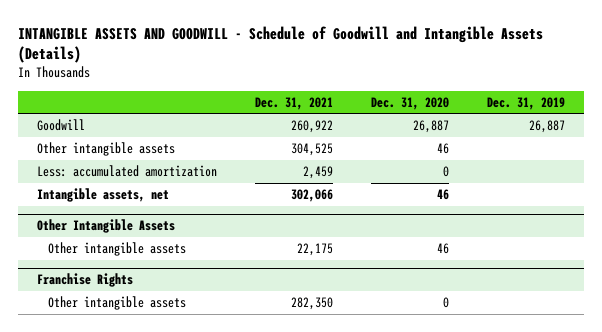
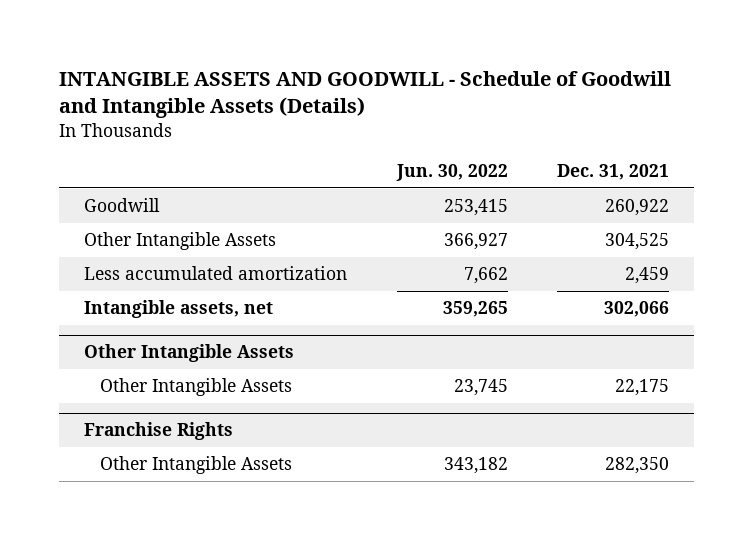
[370,96,449,110] Dec. 31, 2020 -> none
[486,96,565,110] Dec. 31, 2019 -> none
none -> [395,164,508,182] Jun. 30, 2022
[37,142,176,157] Other intangible assets -> [84,232,277,251] Other Intangible Assets
[37,165,218,178] Less: accumulated amortization -> [84,266,348,281] Less accumulated amortization
[48,242,187,257] Other intangible assets -> [99,378,292,397] Other Intangible Assets
[48,296,187,311] Other intangible assets -> [99,456,292,475] Other Intangible Assets

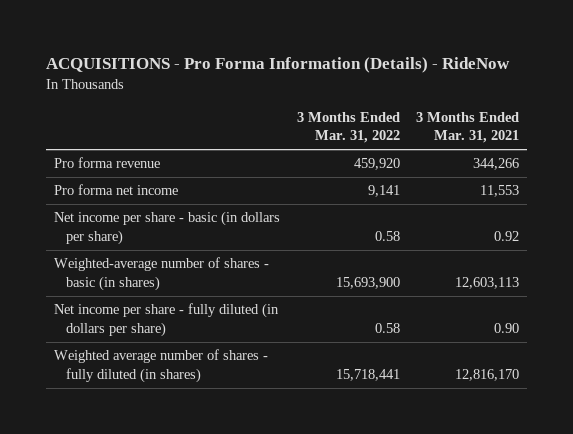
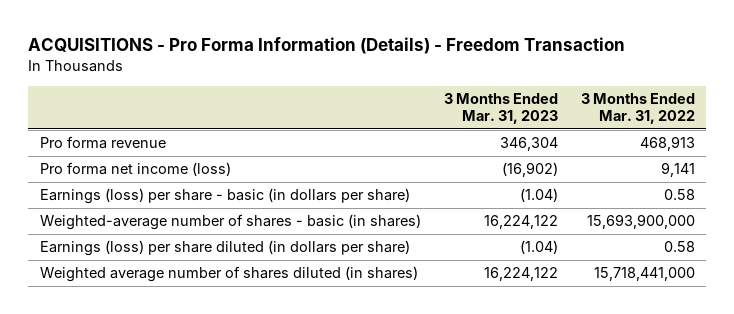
[46,57,511,74] ACQUISITIONS - Pro Forma Information (Details) - RideNow -> [28,37,626,55] ACQUISITIONS - Pro Forma Information (Details) - Freedom Transaction
[415,112,519,144] 3 Months Ended Mar. 31, 2021 -> none
none -> [443,92,558,124] 3 Months Ended Mar. 31, 2023
[353,158,400,171] 459,920 -> [639,136,695,152] 468,913
[54,184,179,196] Pro forma net income -> [39,162,231,177] Pro forma net income (loss)
[54,211,281,245] Net income per share - basic (in dollars per share) -> [39,188,410,205] Earnings (loss) per share - basic (in dollars per share)
[335,276,400,289] 15,693,900 -> [586,214,695,230] 15,693,900,000
[54,303,280,337] Net income per share - fully diluted (in dollars per share) -> [39,240,410,257] Earnings (loss) per share diluted (in dollars per share)
[54,349,269,383] Weighted average number of shares - fully diluted (in shares) -> [39,266,418,283] Weighted average number of shares diluted (in shares)
[335,368,400,381] 15,718,441 -> [593,267,695,282] 15,718,441,000

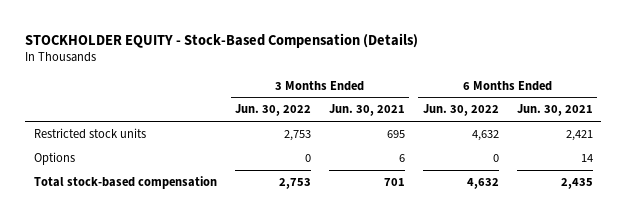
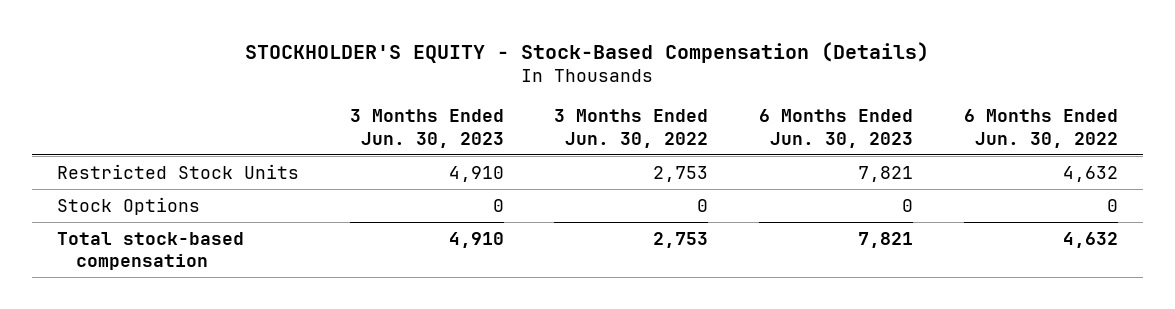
[25,32,419,48] STOCKHOLDER EQUITY - Stock-Based Compensation (Details) -> [245,41,930,63] STOCKHOLDER'S EQUITY - Stock-Based Compensation (Details)
[328,104,405,117] Jun. 30, 2021 -> none
[516,104,593,117] Jun. 30, 2021 -> none
none -> [349,109,504,148] 3 Months Ended Jun. 30, 2023
none -> [759,109,914,148] 6 Months Ended Jun. 30, 2023
[34,127,147,139] Restricted stock units -> [57,163,300,179] Restricted Stock Units
[34,151,76,165] Options -> [57,196,201,215] Stock Options

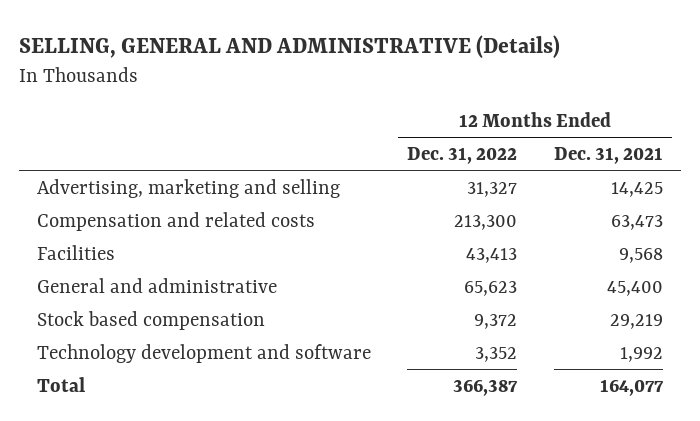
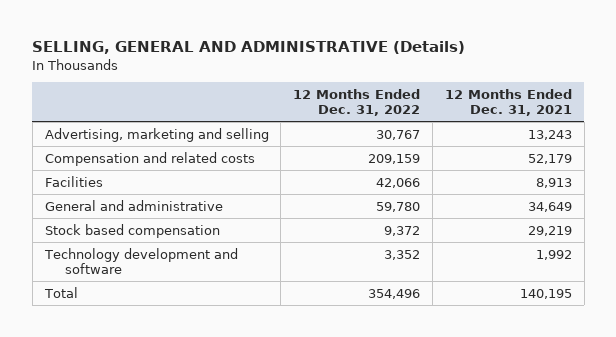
[467,181,518,197] 31,327 -> [376,129,421,140] 30,767
[610,181,663,197] 14,425 -> [527,129,572,140] 13,243
[454,214,518,230] 213,300 -> [368,153,421,164] 209,159
[610,214,663,230] 63,473 -> [527,153,572,164] 52,179
[466,247,518,263] 43,413 -> [376,177,421,188] 42,066
[618,247,663,263] 9,568 -> [535,177,572,188] 8,913
[464,280,518,296] 65,623 -> [376,201,421,212] 59,780
[606,280,663,296] 45,400 -> [527,201,572,212] 34,649
[453,378,519,396] 366,387 -> [368,288,421,299] 354,496
[599,378,664,396] 164,077 -> [519,288,572,299] 140,195

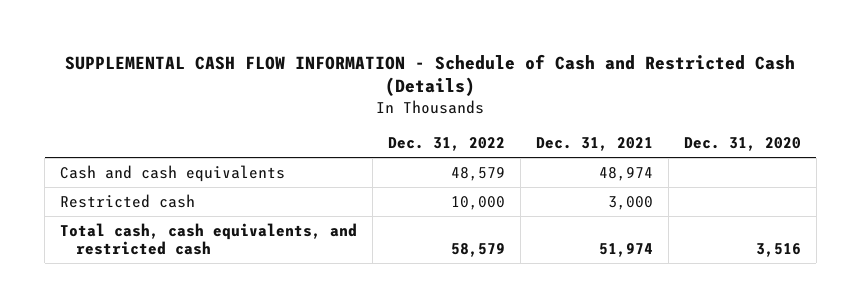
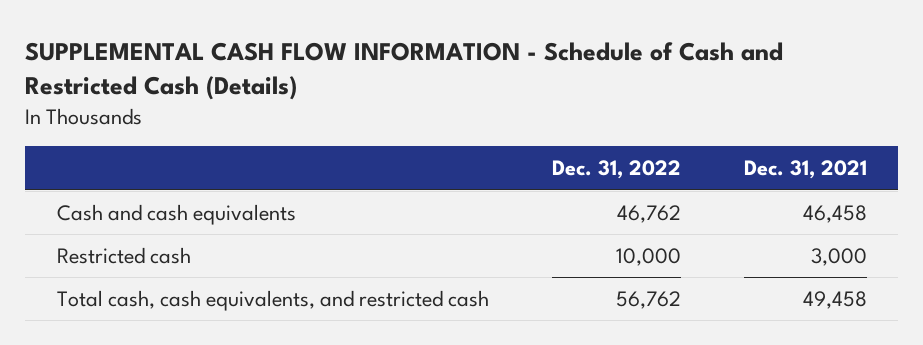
[683,137,801,152] Dec. 31, 2020 -> none
[450,166,505,181] 48,579 -> [616,204,681,223] 46,762
[598,166,653,181] 48,974 -> [802,204,867,223] 46,458
[450,242,505,257] 58,579 -> [615,290,681,309] 56,762
[598,242,653,257] 51,974 -> [802,290,867,309] 49,458

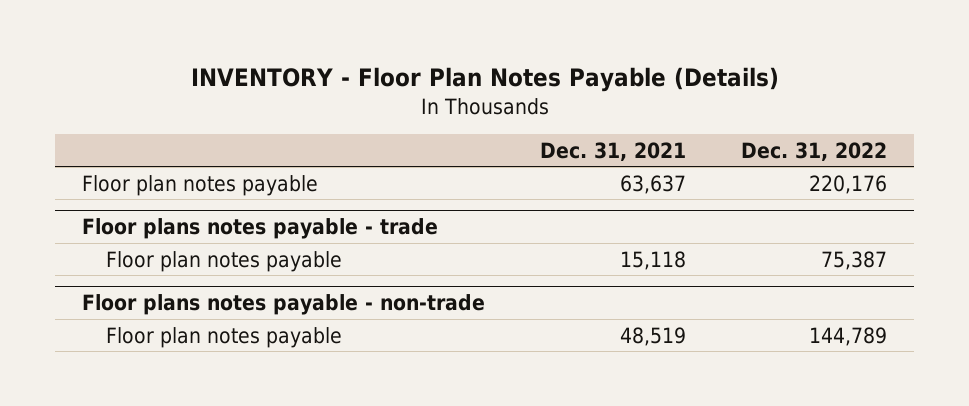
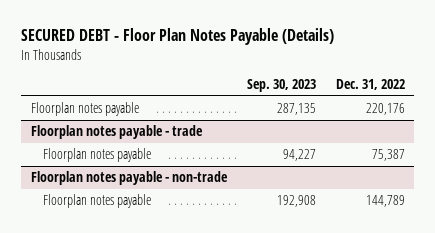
[190,67,779,93] INVENTORY - Floor Plan Notes Payable (Details) -> [20,28,334,46] SECURED DEBT - Floor Plan Notes Payable (Details)
[540,141,687,161] Dec. 31, 2021 -> none
none -> [246,79,316,93] Sep. 30, 2023
[82,174,319,196] Floor plan notes payable -> [30,102,139,117] Floorplan notes payable
[82,218,439,240] Floor plans notes payable - trade -> [30,125,203,140] Floorplan notes payable - trade
[105,250,342,272] Floor plan notes payable -> [43,148,152,163] Floorplan notes payable
[82,294,486,316] Floor plans notes payable - non-trade -> [30,171,228,186] Floorplan notes payable - non-trade
[105,326,342,348] Floor plan notes payable -> [43,194,152,209] Floorplan notes payable

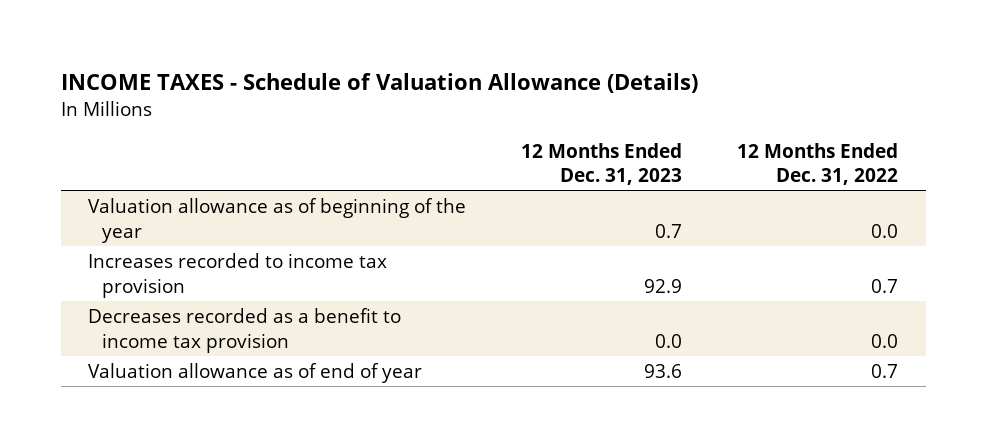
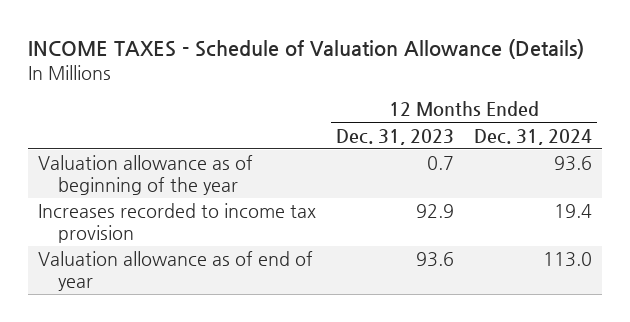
[737,142,899,186] 12 Months Ended Dec. 31, 2022 -> none
none -> [474,128,593,145] Dec. 31, 2024
[88,308,402,353] Decreases recorded as a benefit to income tax provision -> none

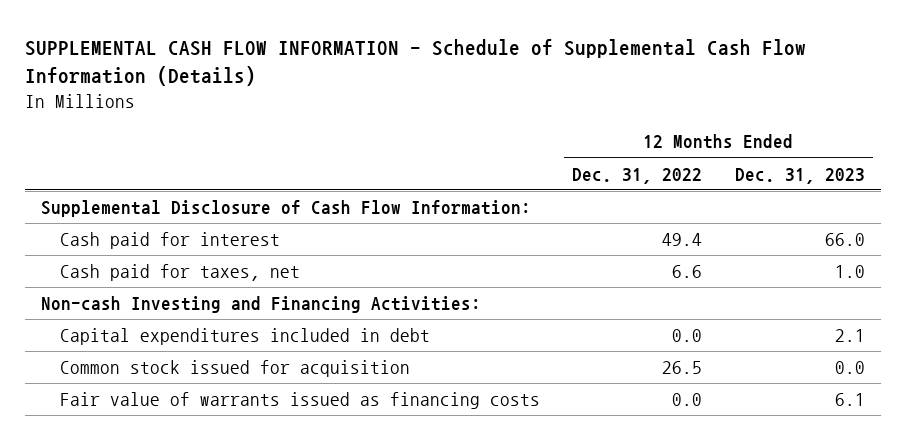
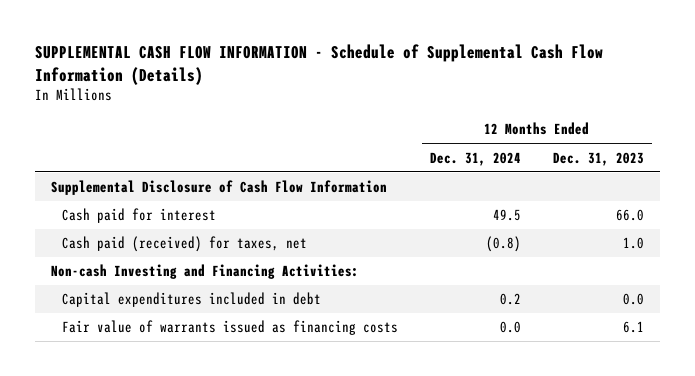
[572,167,703,184] Dec. 31, 2022 -> none
none -> [430,151,522,166] Dec. 31, 2024
[41,200,532,218] Supplemental Disclosure of Cash Flow Information: -> [51,180,388,196] Supplemental Disclosure of Cash Flow Information
[59,264,300,282] Cash paid for taxes, net -> [62,236,308,253] Cash paid (received) for taxes, net
[59,360,410,378] Common stock issued for acquisition -> none
[834,329,865,343] 2.1 -> [622,293,644,306] 0.0

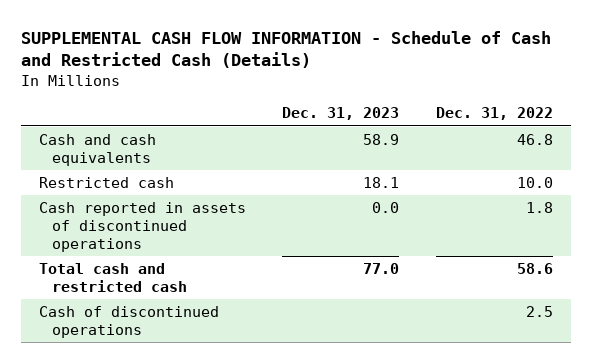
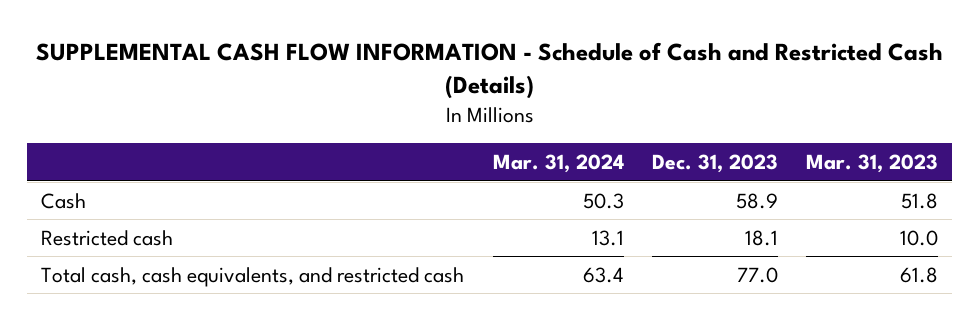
[435,107,553,121] Dec. 31, 2022 -> none
none -> [492,153,624,173] Mar. 31, 2024
none -> [806,153,939,173] Mar. 31, 2023
[39,133,157,167] Cash and cash equivalents -> [41,192,87,209] Cash
[39,201,247,253] Cash reported in assets of discontinued operations -> none
[39,305,220,339] Cash of discontinued operations -> none
[39,262,188,293] Total cash and restricted cash -> [41,266,465,287] Total cash, cash equivalents, and restricted cash

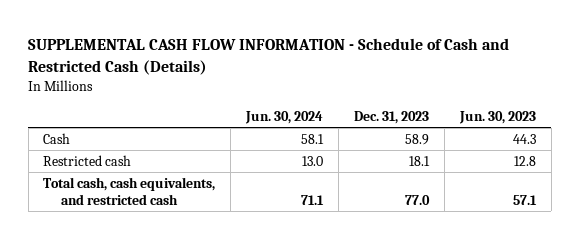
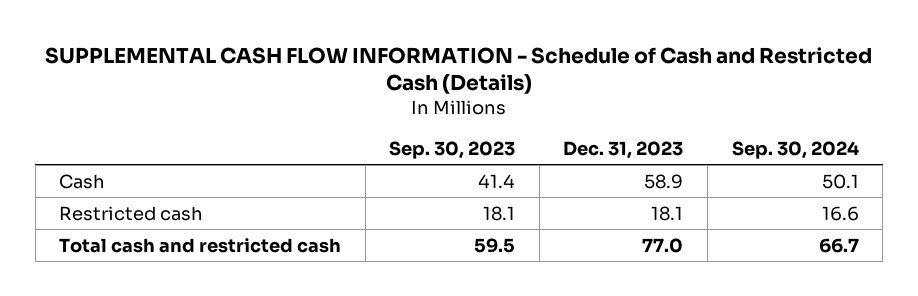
[245,110,324,124] Jun. 30, 2024 -> none
[459,110,537,124] Jun. 30, 2023 -> none
none -> [389,140,516,159] Sep. 30, 2023
none -> [731,140,859,159] Sep. 30, 2024
[43,176,216,205] Total cash, cash equivalents, and restricted cash -> [59,237,342,253] Total cash and restricted cash

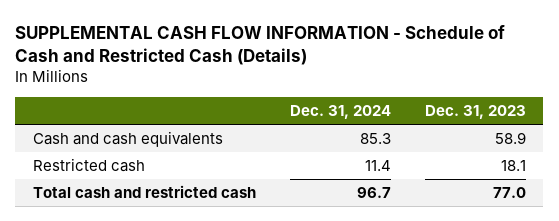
[389,140,516,159] Sep. 30, 2023 -> none
[731,140,859,159] Sep. 30, 2024 -> none
none -> [289,105,391,120] Dec. 31, 2024
[59,173,106,189] Cash -> [32,131,223,148] Cash and cash equivalents

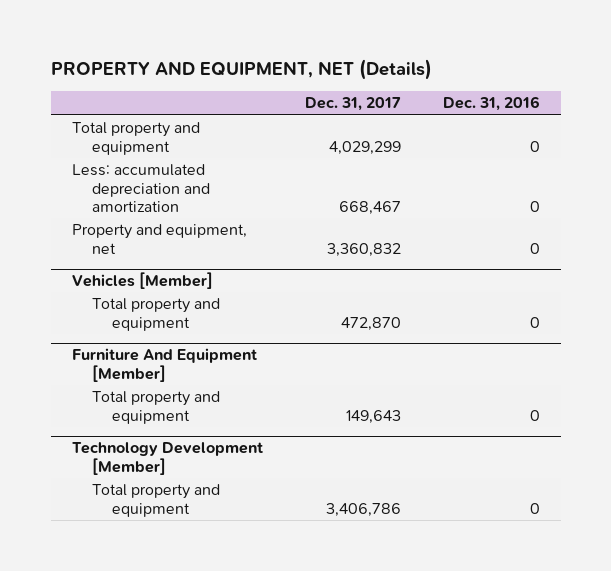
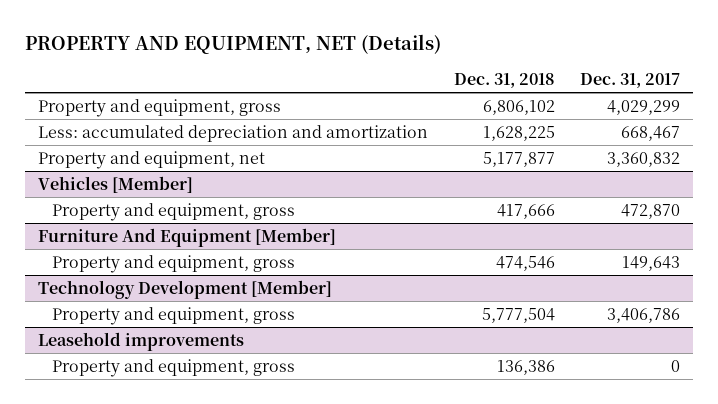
[442,96,540,112] Dec. 31, 2016 -> none
none -> [453,73,555,89] Dec. 31, 2018
[71,121,200,155] Total property and equipment -> [37,98,281,117] Property and equipment, gross
[91,297,220,331] Total property and equipment -> [51,202,295,221] Property and equipment, gross
[91,390,220,424] Total property and equipment -> [51,254,295,273] Property and equipment, gross
[91,483,220,517] Total property and equipment -> [51,306,295,325] Property and equipment, gross
none -> [37,331,244,351] Leasehold improvements
none -> [51,358,295,377] Property and equipment, gross

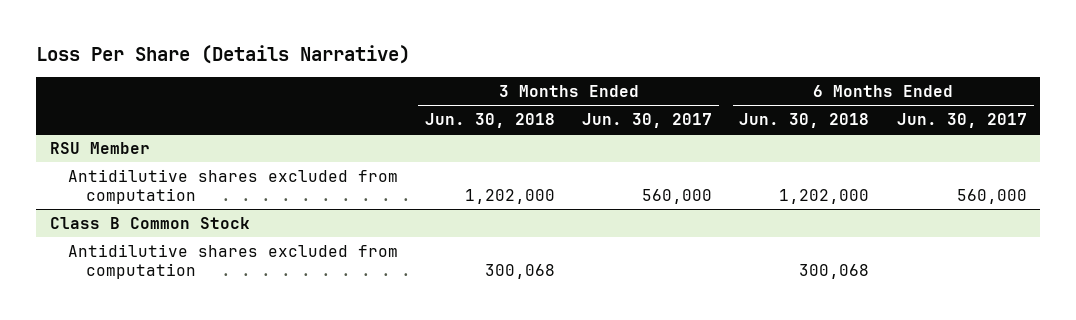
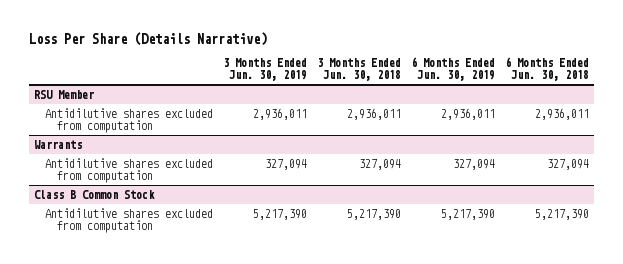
[582,112,713,128] Jun. 30, 2017 -> none
[896,112,1027,128] Jun. 30, 2017 -> none
none -> [223,57,308,82] 3 Months Ended Jun. 30, 2019
none -> [411,56,496,82] 6 Months Ended Jun. 30, 2019
[464,188,555,204] 1,202,000 -> [347,107,402,120] 2,936,011
[779,188,870,204] 1,202,000 -> [535,107,590,120] 2,936,011
none -> [33,139,82,149] Warrants
none -> [45,157,214,184] Antidilutive shares excluded from computation
[484,263,555,279] 300,068 -> [347,208,402,220] 5,217,390
[799,263,870,279] 300,068 -> [535,208,590,220] 5,217,390

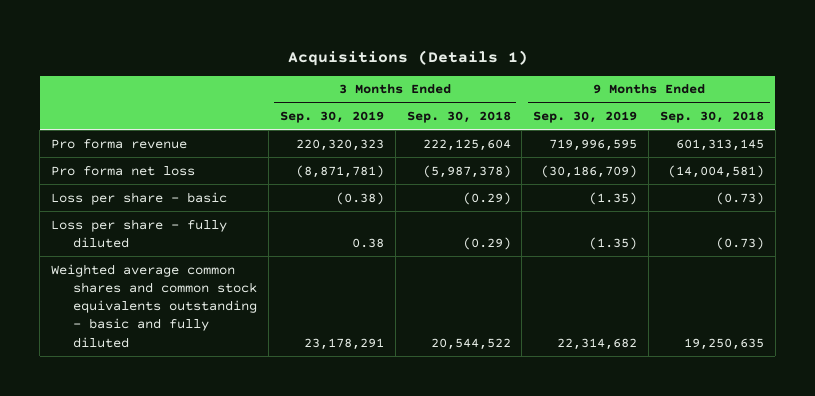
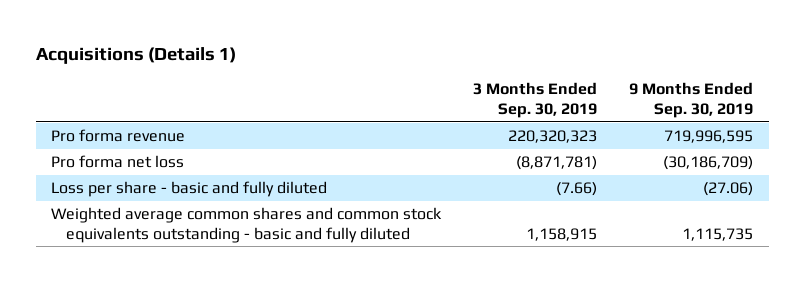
[406,111,511,124] Sep. 30, 2018 -> none
[660,111,765,124] Sep. 30, 2018 -> none
[51,218,228,248] Loss per share - fully diluted -> none
[51,191,228,205] Loss per share - basic -> [51,180,328,197] Loss per share - basic and fully diluted
[335,191,384,205] (0.38) -> [556,181,598,196] (7.66)
[589,191,638,205] (1.35) -> [702,181,753,196] (27.06)
[303,337,384,350] 23,178,291 -> [526,227,598,241] 1,158,915
[557,337,638,350] 22,314,682 -> [681,227,753,241] 1,115,735

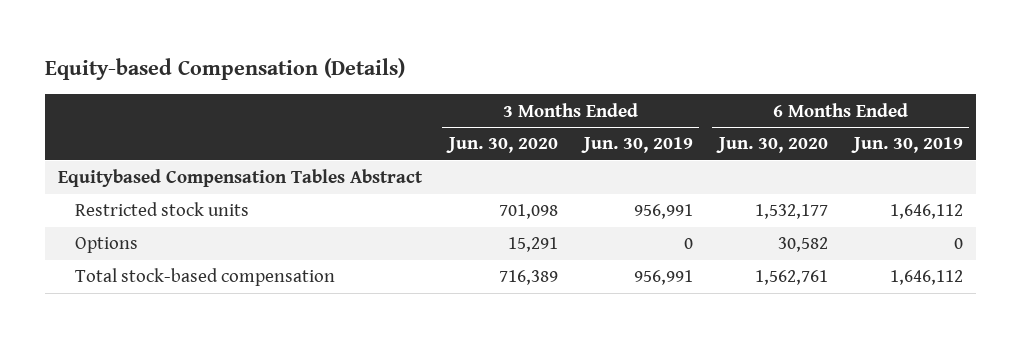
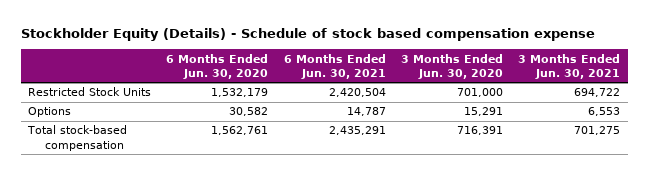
[45,58,406,81] Equity-based Compensation (Details) -> [20,27,595,41] Stockholder Equity (Details) - Schedule of stock based compensation expense
[580,137,693,154] Jun. 30, 2019 -> none
[850,137,963,154] Jun. 30, 2019 -> none
none -> [283,53,386,80] 6 Months Ended Jun. 30, 2021
none -> [518,53,621,80] 3 Months Ended Jun. 30, 2021
[58,169,424,188] Equitybased Compensation Tables Abstract -> none
[74,202,249,217] Restricted stock units -> [28,87,152,97] Restricted Stock Units
[498,204,558,220] 701,098 -> [457,88,504,98] 701,000
[754,204,828,220] 1,532,177 -> [211,88,269,98] 1,532,179
[498,270,558,286] 716,389 -> [457,126,504,136] 716,391

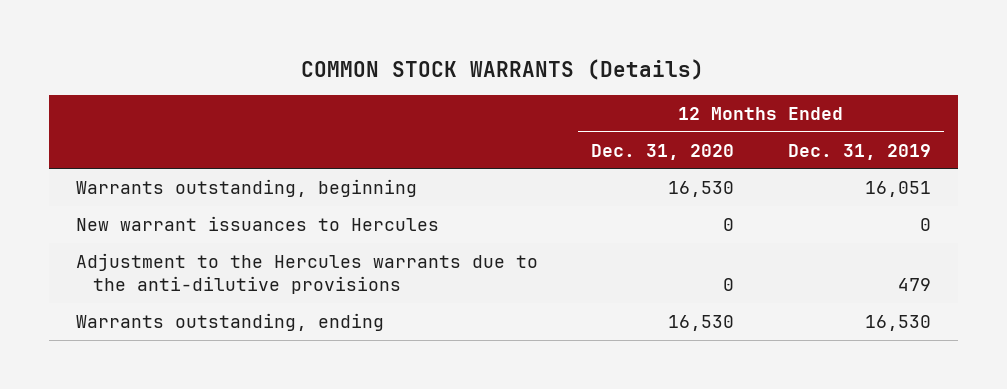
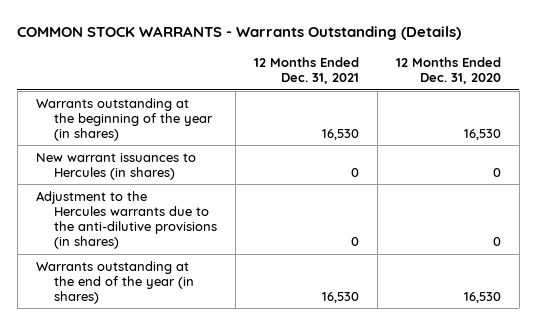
[301,58,705,80] COMMON STOCK WARRANTS (Details) -> [17,26,462,41] COMMON STOCK WARRANTS - Warrants Outstanding (Details)
[788,143,932,160] Dec. 31, 2019 -> none
none -> [253,56,359,85] 12 Months Ended Dec. 31, 2021
[75,178,417,197] Warrants outstanding, beginning -> [35,97,213,141] Warrants outstanding at the beginning of the year (in shares)
[75,215,439,231] New warrant issuances to Hercules -> [35,152,196,180] New warrant issuances to Hercules (in shares)
[75,252,538,295] Adjustment to the Hercules warrants due to the anti-dilutive provisions -> [35,190,217,250] Adjustment to the Hercules warrants due to the anti-dilutive provisions (in shares)
[75,312,384,331] Warrants outstanding, ending -> [35,260,194,304] Warrants outstanding at the end of the year (in shares)

